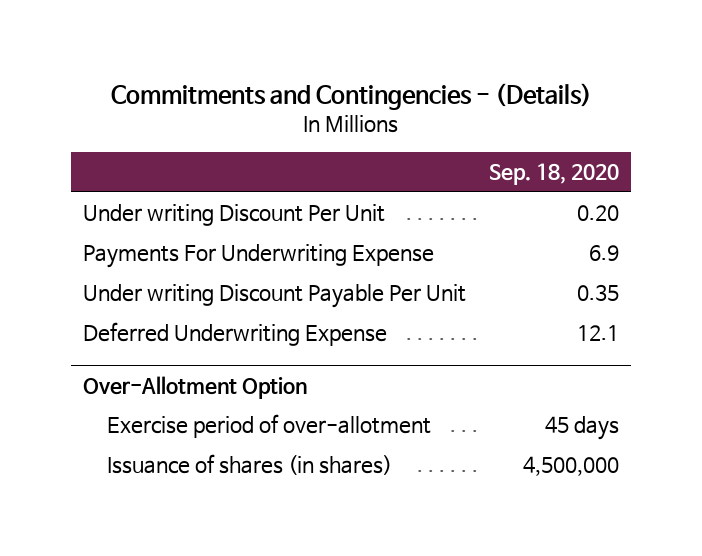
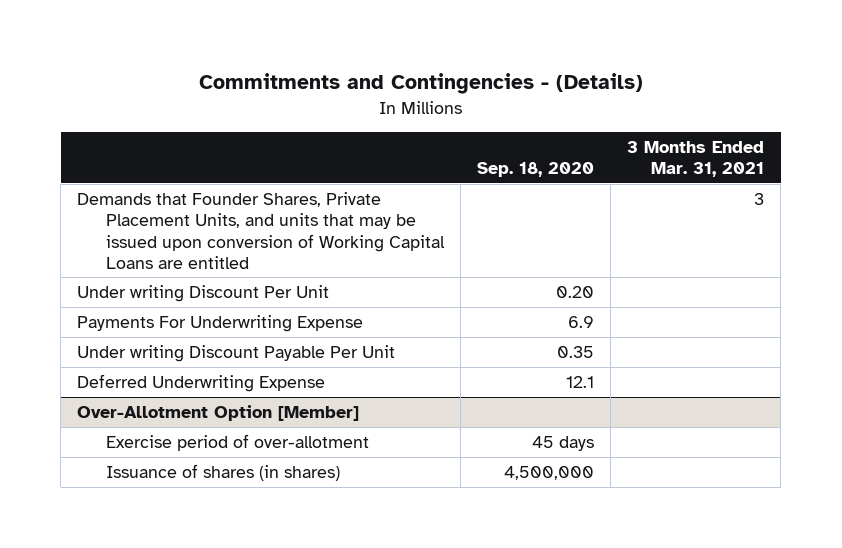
none -> [627,140,765,178] 3 Months Ended Mar. 31, 2021
none -> [77,191,446,269] Demands that Founder Shares, Private Placement Units, and units that may be issued upon conversion of Working Capital Loans are entitled
[82,376,307,400] Over-Allotment Option -> [77,404,360,421] Over-Allotment Option [Member]

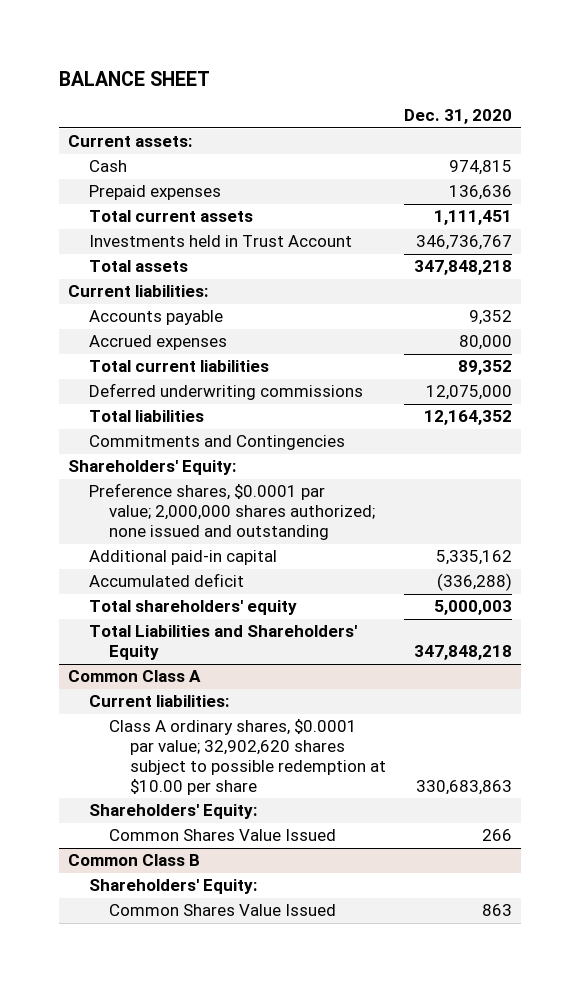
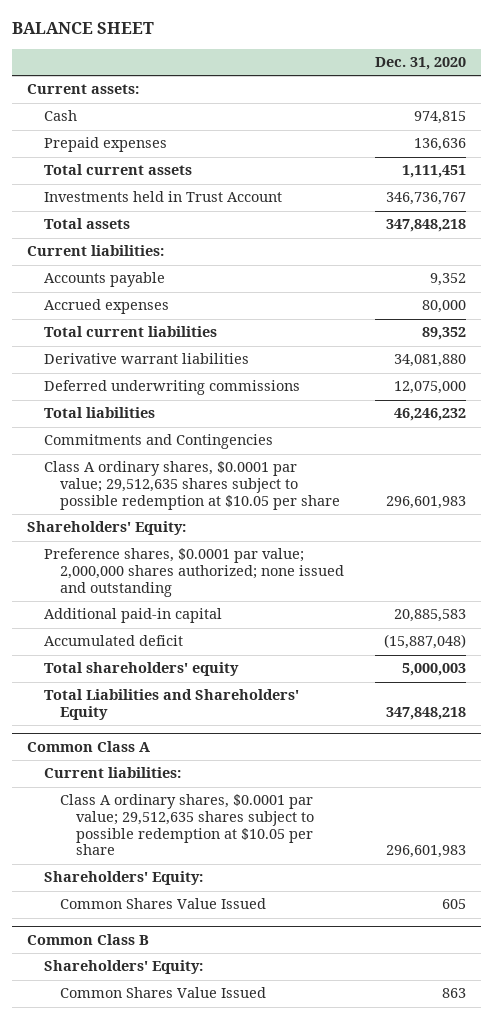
none -> [43,353,249,365] Derivative warrant liabilities
[424,410,513,426] 12,164,352 -> [393,408,466,422] 46,246,232
none -> [43,461,340,510] Class A ordinary shares, $0.0001 par value; 29,512,635 shares subject to possible redemption at $10.05 per share
[436,550,513,566] 5,335,162 -> [393,609,466,623] 20,885,583
[437,573,513,592] (336,288) -> [383,634,466,650] (15,887,048)
[109,719,386,796] Class A ordinary shares, $0.0001 par value; 32,902,620 shares subject to possible redemption at $10.00 per share -> [59,794,315,856] Class A ordinary shares, $0.0001 par value; 29,512,635 shares subject to possible redemption at $10.05 per share
[416,780,513,796] 330,683,863 -> [385,845,466,859] 296,601,983
[482,829,513,842] 266 -> [441,899,466,910] 605

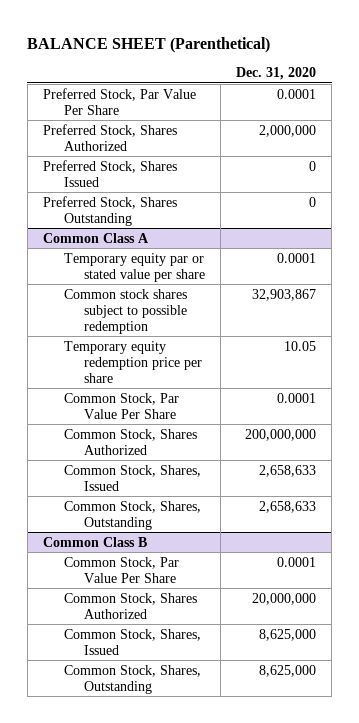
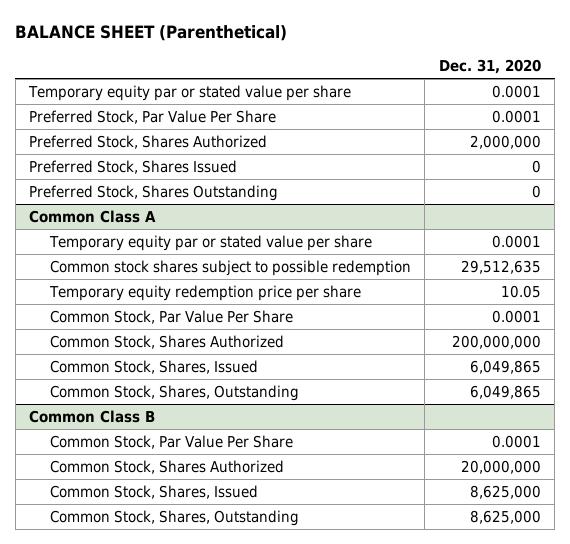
none -> [28,84,352,101] Temporary equity par or stated value per share
[252,288,317,301] 32,903,867 -> [460,259,541,274] 29,512,635
[259,464,317,477] 2,658,633 -> [469,359,541,374] 6,049,865
[259,500,317,513] 2,658,633 -> [469,384,541,399] 6,049,865

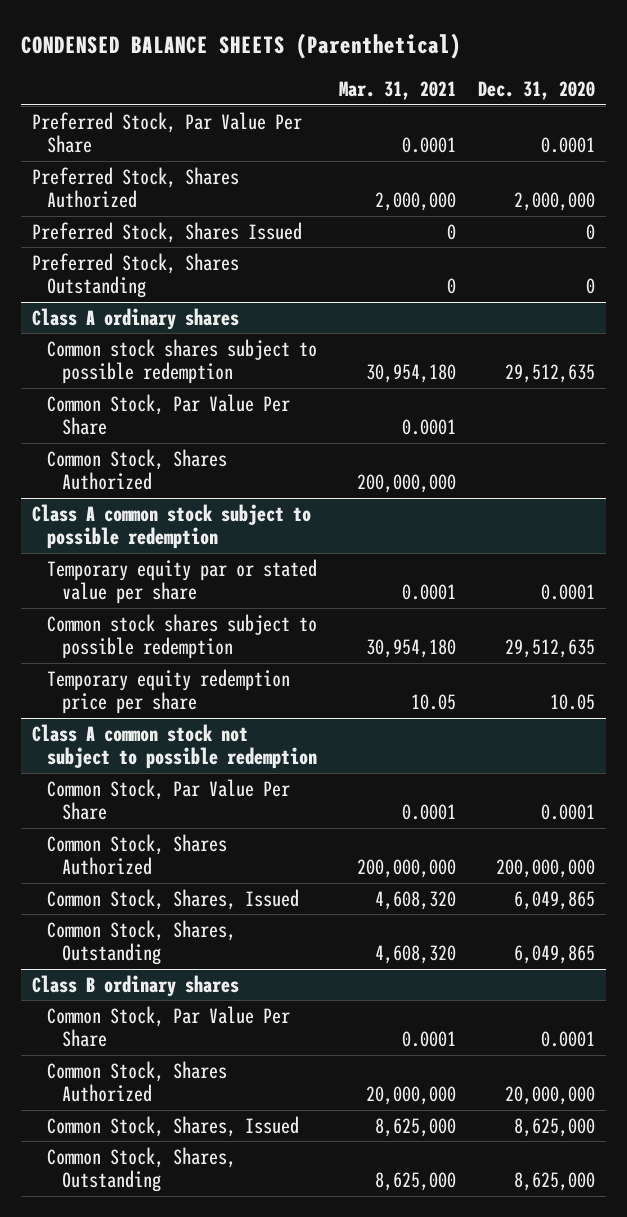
[15,25,288,42] BALANCE SHEET (Parenthetical) -> [21,33,462,60] CONDENSED BALANCE SHEETS (Parenthetical)
none -> [339,81,457,101] Mar. 31, 2021
[28,84,352,101] Temporary equity par or stated value per share -> none
[29,209,157,223] Common Class A -> [32,307,240,330] Class A ordinary shares
none -> [47,338,318,385] Common stock shares subject to possible redemption
none -> [47,393,291,436] Common Stock, Par Value Per Share
none -> [47,448,228,491] Common Stock, Shares Authorized
none -> [32,503,312,550] Class A common stock subject to possible redemption
none -> [32,723,318,770] Class A common stock not subject to possible redemption
[29,409,156,423] Common Class B -> [32,974,240,997] Class B ordinary shares

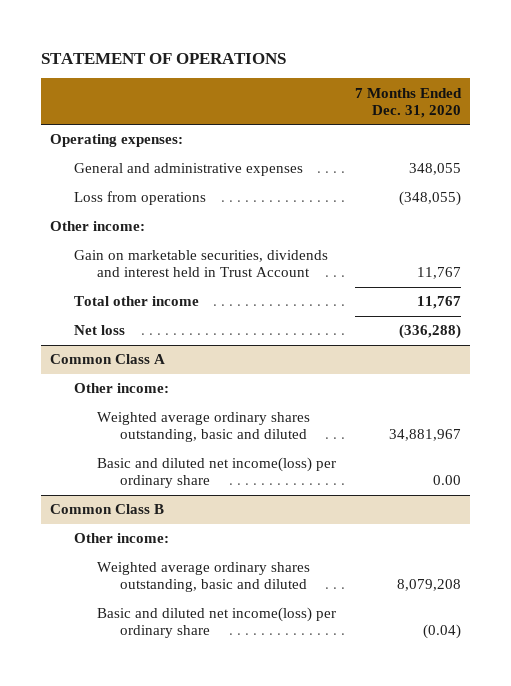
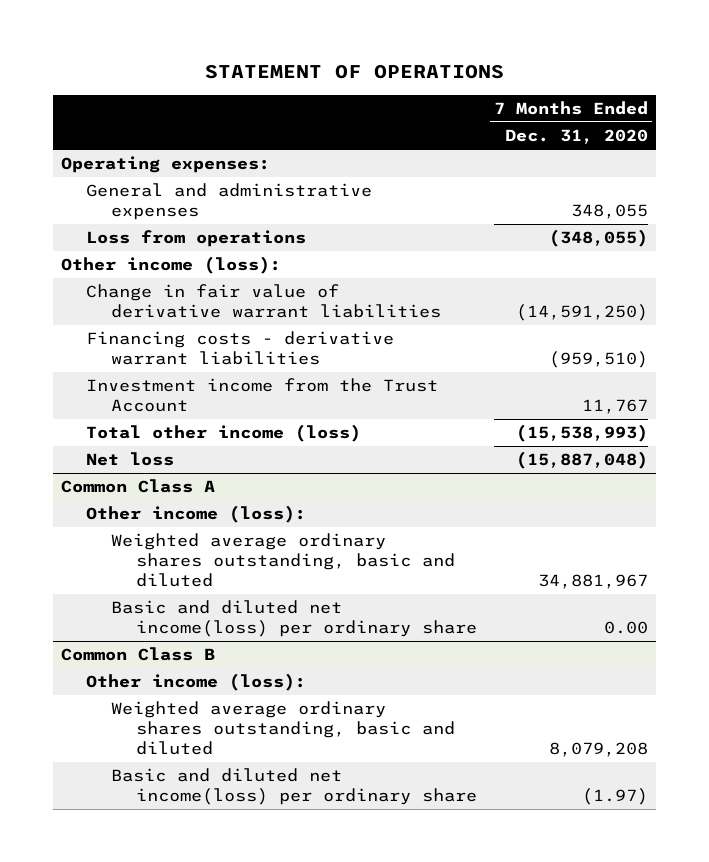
[50,221,146,232] Other income: -> [61,256,282,275] Other income (loss):
none -> [86,284,442,319] Change in fair value of derivative warrant liabilities
none -> [86,331,395,366] Financing costs - derivative warrant liabilities
[73,250,328,278] Gain on marketable securities, dividends and interest held in Trust Account -> [86,378,439,413] Investment income from the Trust Account
[73,296,199,307] Total other income -> [86,424,362,443] Total other income (loss)
[416,296,461,310] 11,767 -> [515,424,648,443] (15,538,993)
[398,324,461,340] (336,288) -> [515,451,648,470] (15,887,048)
[73,383,169,394] Other income: -> [86,505,307,524] Other income (loss):
[73,533,169,544] Other income: -> [86,673,307,692] Other income (loss):
[422,624,461,640] (0.04) -> [581,788,648,806] (1.97)

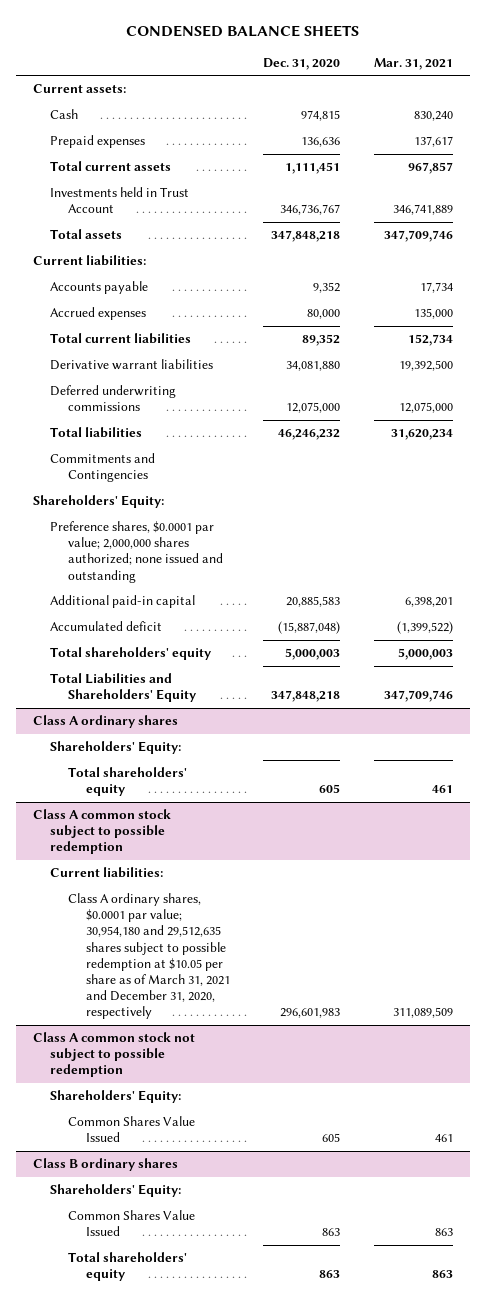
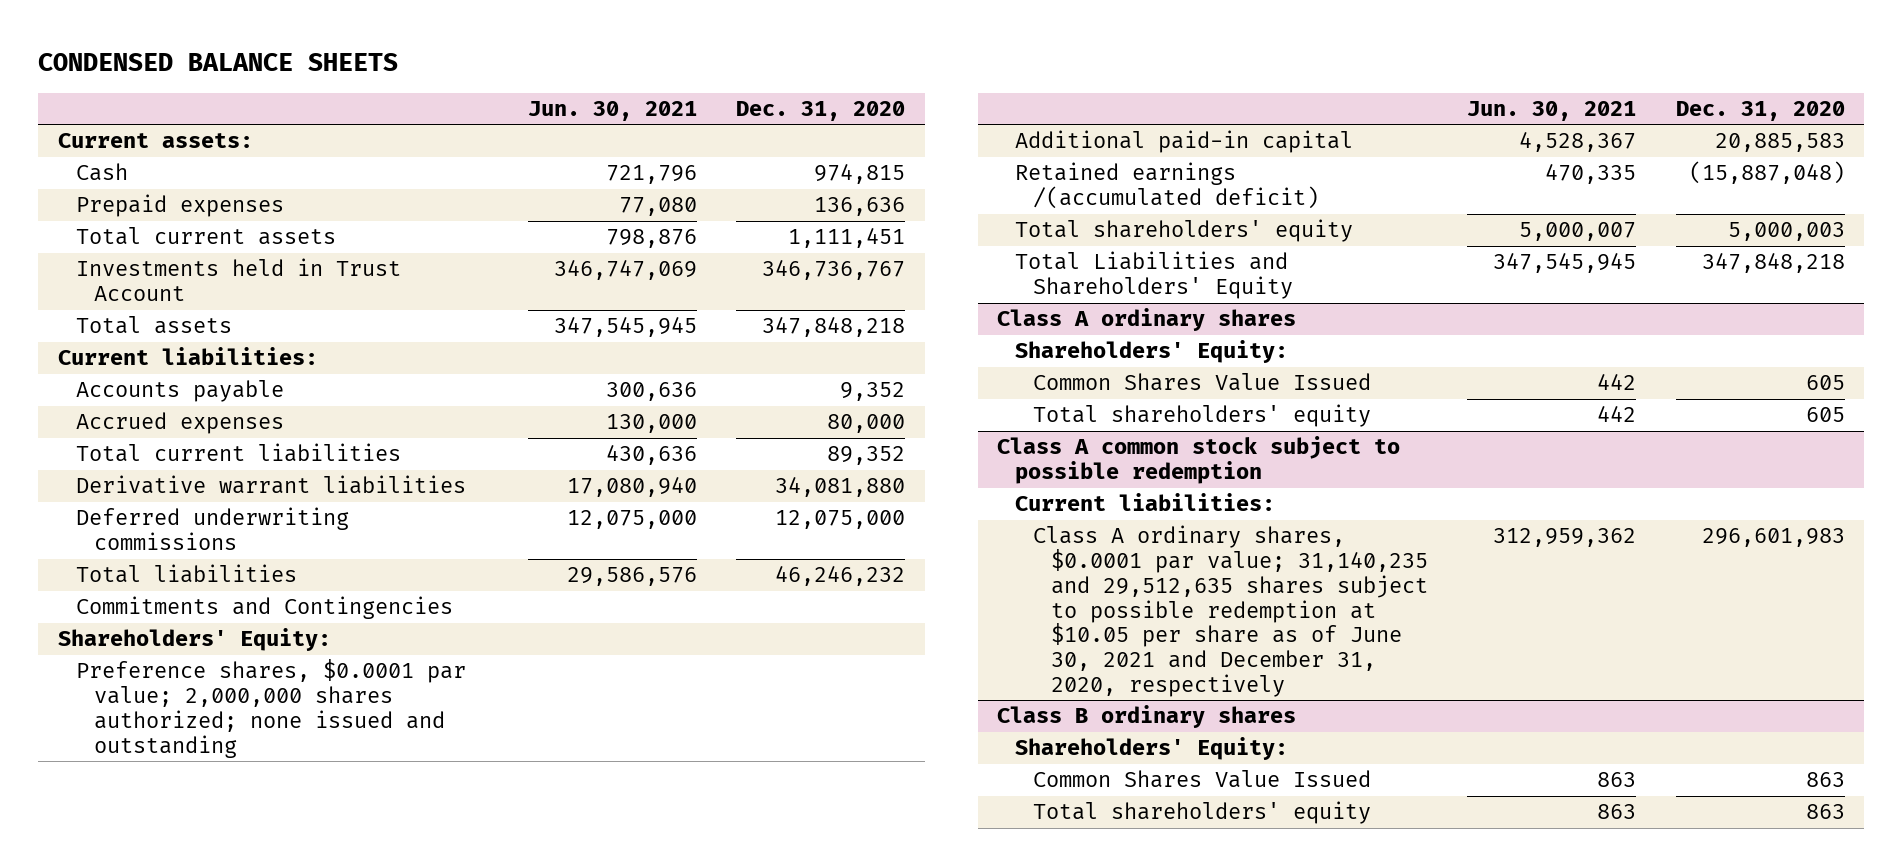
[374,57,454,70] Mar. 31, 2021 -> none
none -> [527,100,697,121] Jun. 30, 2021
[50,621,163,632] Accumulated deficit -> [1015,162,1320,210] Retained earnings /(accumulated deficit)
none -> [1033,373,1372,392] Common Shares Value Issued
[32,1032,195,1078] Class A common stock not subject to possible redemption -> none
[50,1090,182,1104] Shareholders' Equity: -> none
[67,1116,195,1143] Common Shares Value Issued -> none
[67,893,230,1020] Class A ordinary shares, $0.0001 par value; 30,954,180 and 29,512,635 shares subject to possible redemption at $10.05 per share as of March 31, 2021 and December 31, 2020, respectively -> [1033,525,1428,697] Class A ordinary shares, $0.0001 par value; 31,140,235 and 29,512,635 shares subject to possible redemption at $10.05 per share as of June 30, 2021 and December 31, 2020, respectively

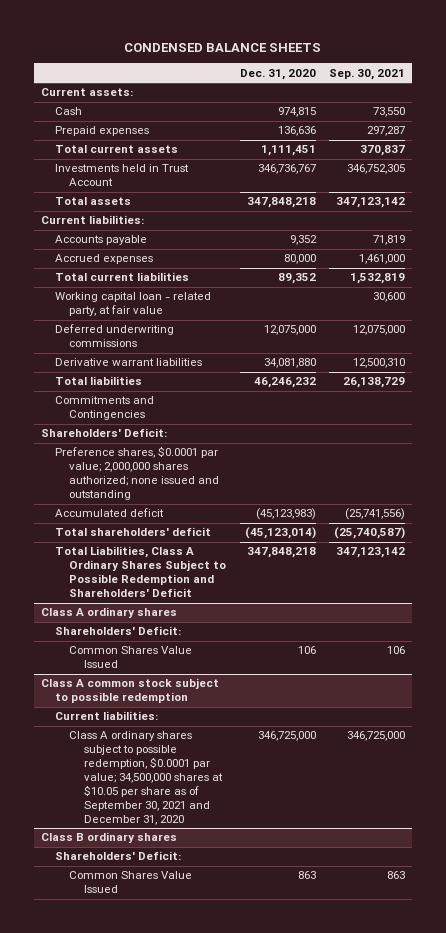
[527,100,697,121] Jun. 30, 2021 -> none
none -> [329,68,406,80] Sep. 30, 2021
none -> [55,292,212,317] Working capital loan - related party, at fair value
[75,475,466,495] Derivative warrant liabilities -> [55,358,203,367] Derivative warrant liabilities
[57,628,331,652] Shareholders' Equity: -> [40,428,167,438] Shareholders' Deficit:
[1015,130,1354,154] Additional paid-in capital -> none
[1015,162,1320,210] Retained earnings /(accumulated deficit) -> [55,508,165,518] Accumulated deficit
[1688,161,1845,185] (15,887,048) -> [255,508,316,521] (45,123,983)
[1015,219,1354,243] Total shareholders' equity -> [55,527,212,537] Total shareholders' deficit
[1727,222,1845,242] 5,000,003 -> [244,527,316,540] (45,123,014)
[1015,251,1294,300] Total Liabilities and Shareholders' Equity -> [55,546,227,598] Total Liabilities, Class A Ordinary Shares Subject to Possible Redemption and Shareholders' Deficit
[1033,404,1372,428] Total shareholders' equity -> none
[1015,340,1289,364] Shareholders' Equity: -> [55,626,182,636] Shareholders' Deficit:
[1805,375,1845,391] 605 -> [297,646,316,655] 106
[1033,525,1428,697] Class A ordinary shares, $0.0001 par value; 31,140,235 and 29,512,635 shares subject to possible redemption at $10.05 per share as of June 30, 2021 and December 31, 2020, respectively -> [69,731,223,826] Class A ordinary shares subject to possible redemption, $0.0001 par value; 34,500,000 shares at $10.05 per share as of September 30, 2021 and December 31, 2020
[1701,528,1845,548] 296,601,983 -> [257,731,316,742] 346,725,000
[1015,737,1289,761] Shareholders' Equity: -> [55,851,182,861] Shareholders' Deficit:
[1033,801,1372,825] Total shareholders' equity -> none

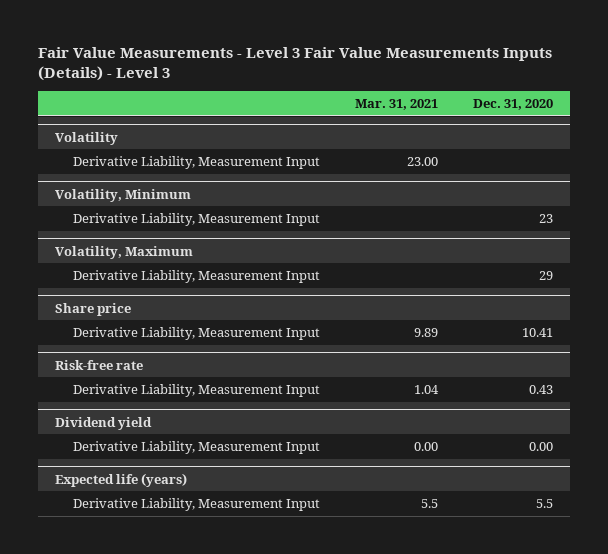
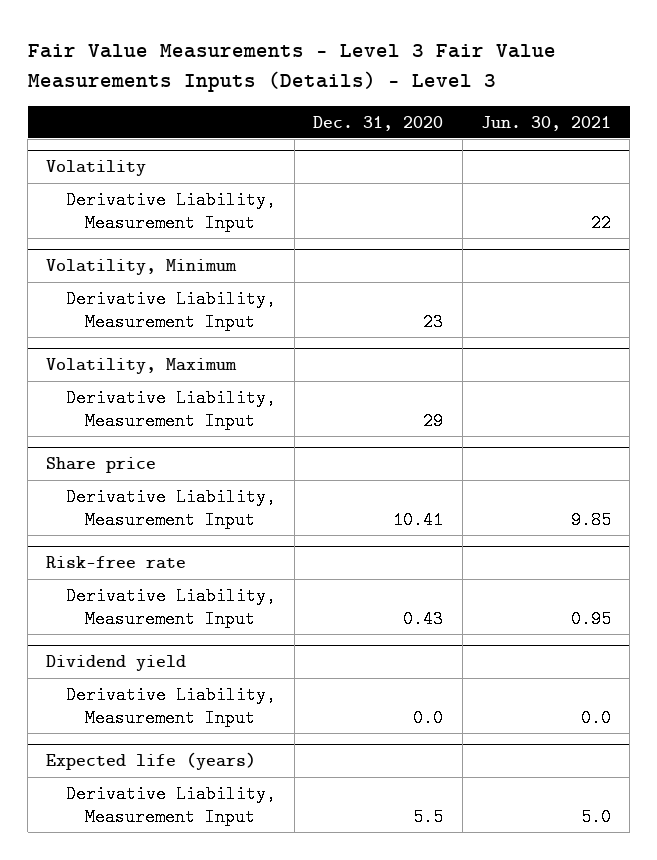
[354,98,438,110] Mar. 31, 2021 -> none
none -> [480,115,611,131] Jun. 30, 2021
[528,441,553,451] 0.00 -> [413,708,444,727] 0.0

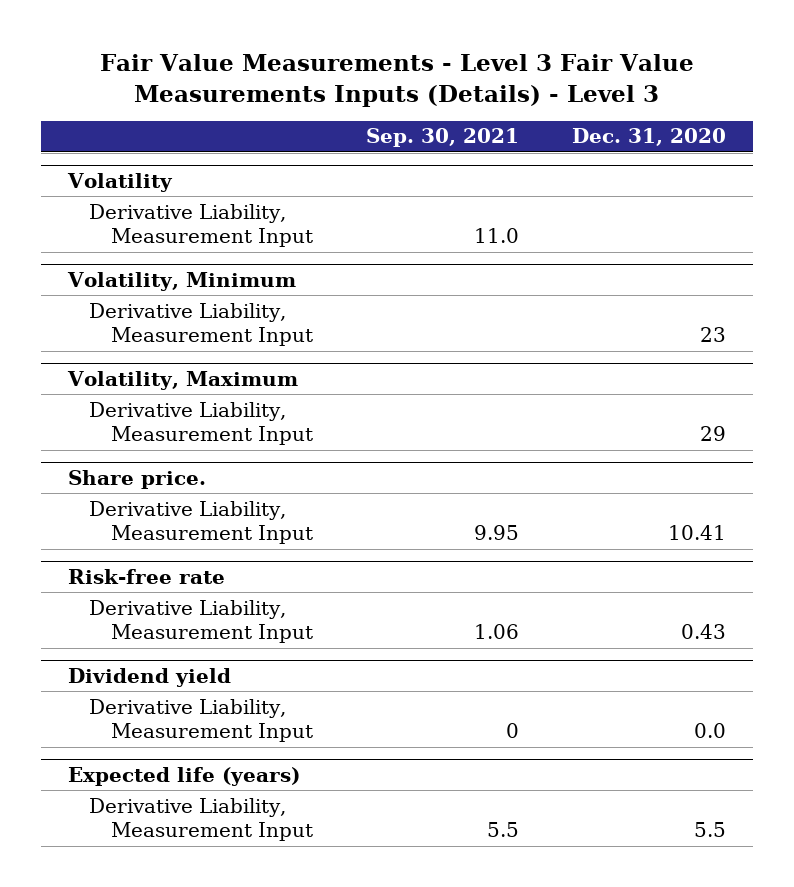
[480,115,611,131] Jun. 30, 2021 -> none
none -> [366,128,520,148] Sep. 30, 2021
[46,457,157,474] Share price -> [67,469,206,489] Share price.

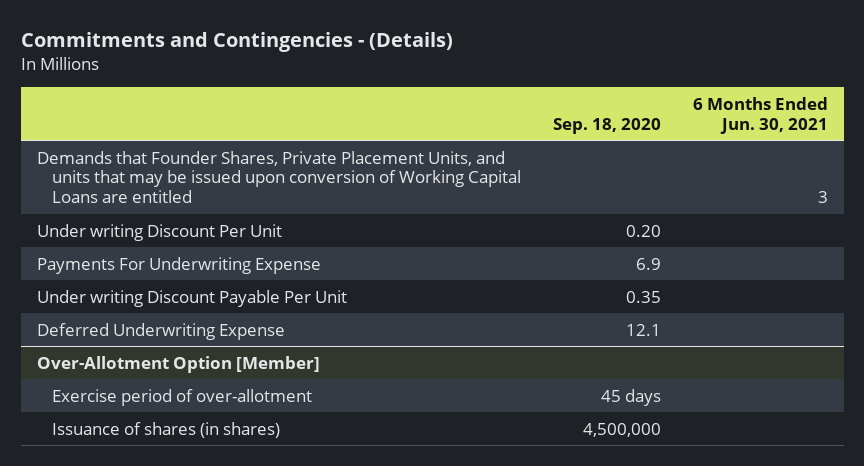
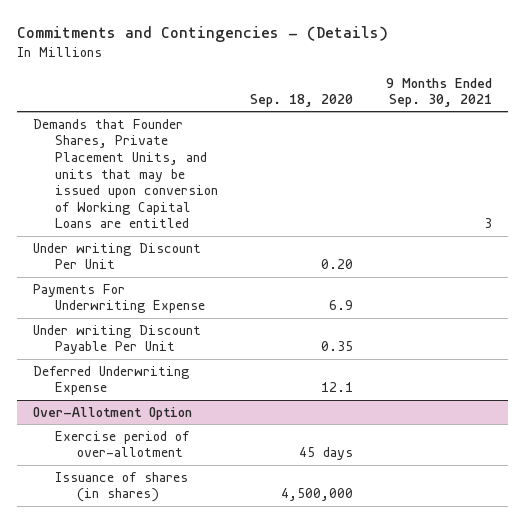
[692,96,828,134] 6 Months Ended Jun. 30, 2021 -> none
none -> [385,77,492,108] 9 Months Ended Sep. 30, 2021
[36,355,320,373] Over-Allotment Option [Member] -> [32,406,192,420] Over-Allotment Option

